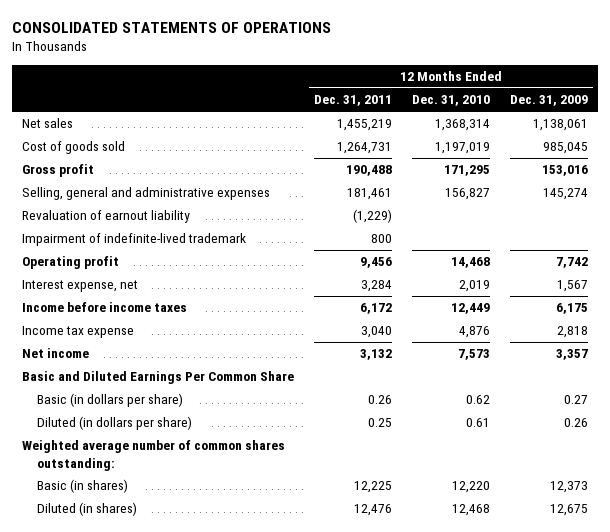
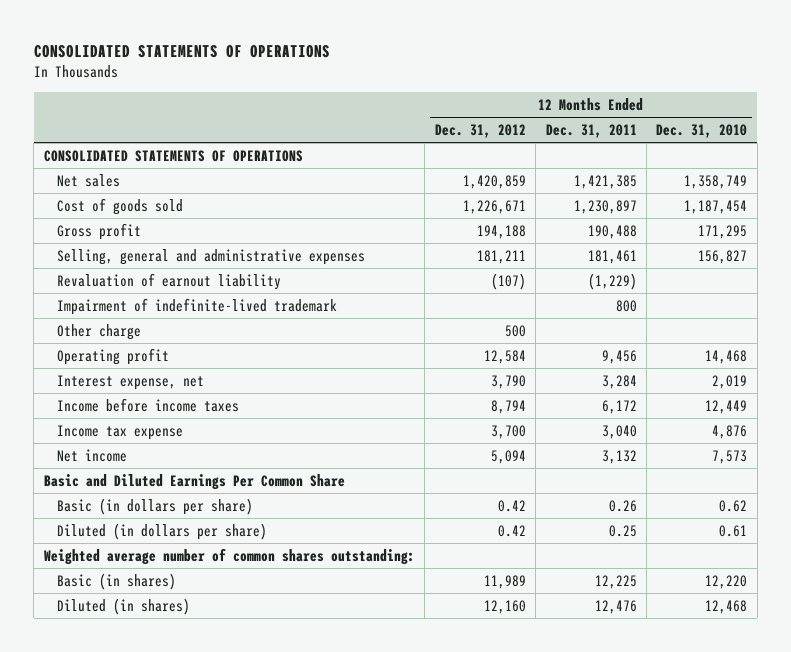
[510,95,589,107] Dec. 31, 2009 -> none
none -> [434,124,526,139] Dec. 31, 2012
none -> [43,149,303,162] CONSOLIDATED STATEMENTS OF OPERATIONS
[336,119,392,132] 1,455,219 -> [573,174,637,189] 1,421,385
[435,119,491,132] 1,368,314 -> [684,174,748,189] 1,358,749
[336,142,392,155] 1,264,731 -> [573,199,637,214] 1,230,897
[435,142,491,155] 1,197,019 -> [684,199,748,214] 1,187,454
none -> [57,323,142,340] Other charge

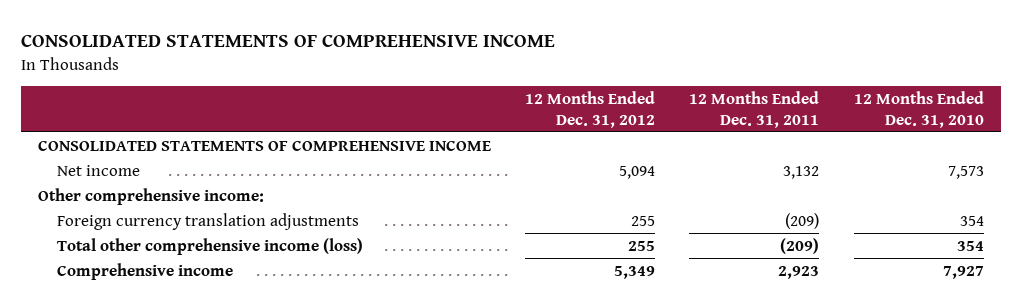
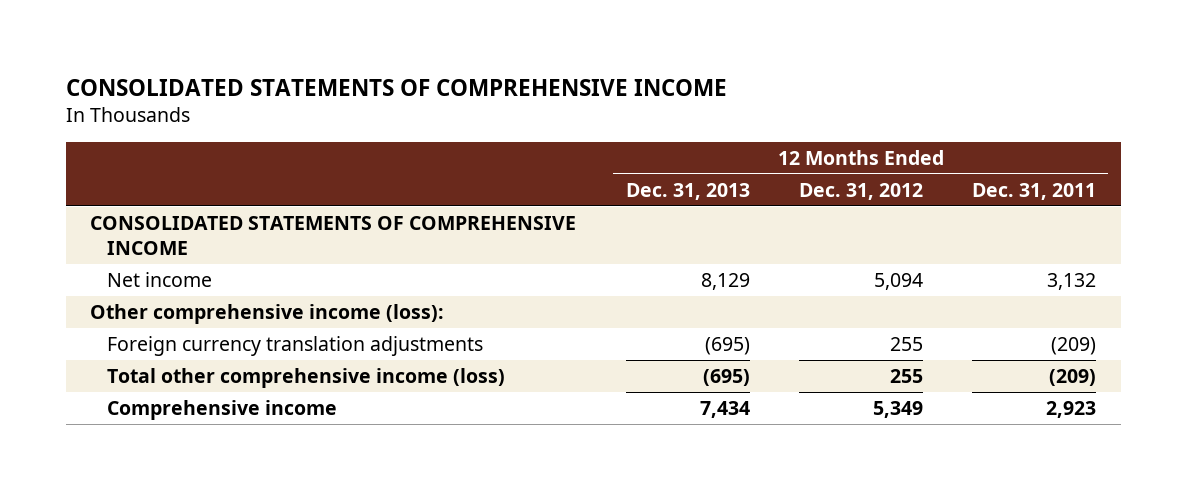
[853,91,984,128] 12 Months Ended Dec. 31, 2010 -> none
none -> [625,182,750,200] Dec. 31, 2013
[37,187,264,205] Other comprehensive income: -> [90,303,445,324] Other comprehensive income (loss):

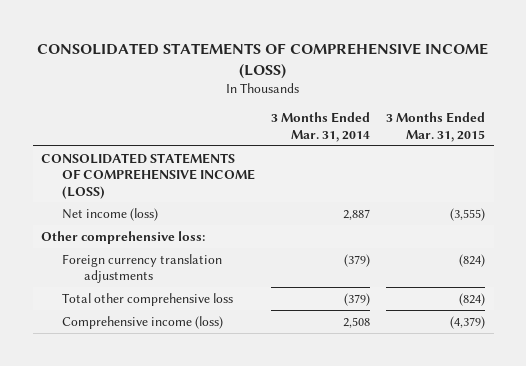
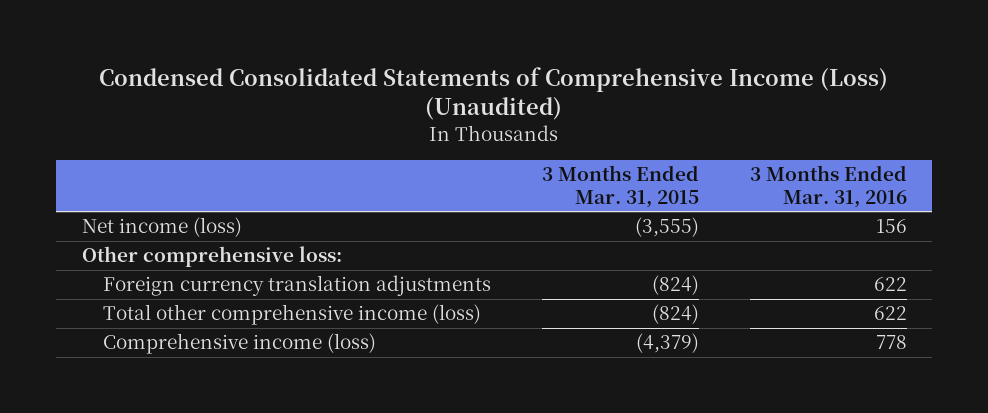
[37,42,489,79] CONSOLIDATED STATEMENTS OF COMPREHENSIVE INCOME (LOSS) -> [99,66,889,121] Condensed Consolidated Statements of Comprehensive Income (Loss) (Unaudited)
[271,112,371,142] 3 Months Ended Mar. 31, 2014 -> none
none -> [749,164,907,208] 3 Months Ended Mar. 31, 2016
[40,152,256,199] CONSOLIDATED STATEMENTS OF COMPREHENSIVE INCOME (LOSS) -> none
[62,292,234,306] Total other comprehensive loss -> [103,304,482,326] Total other comprehensive income (loss)

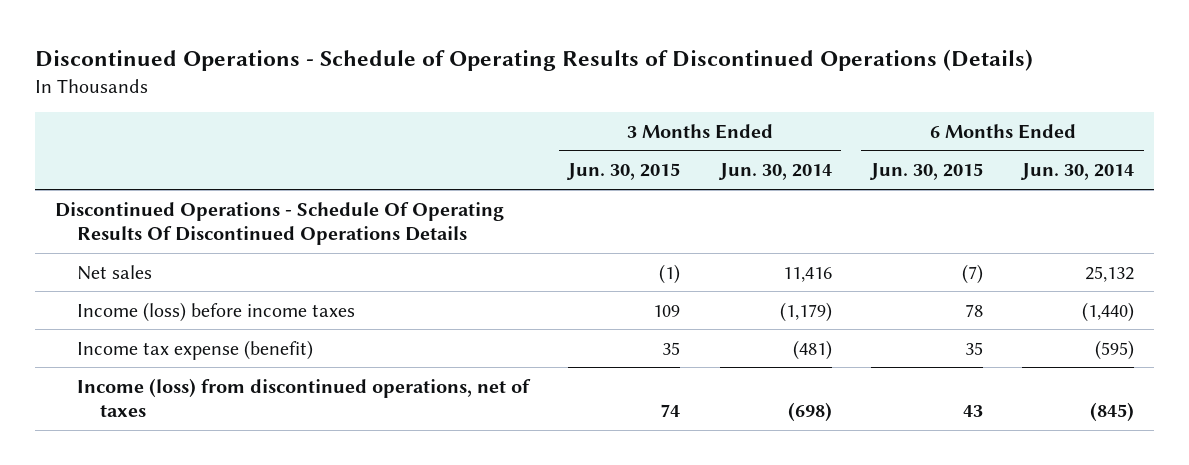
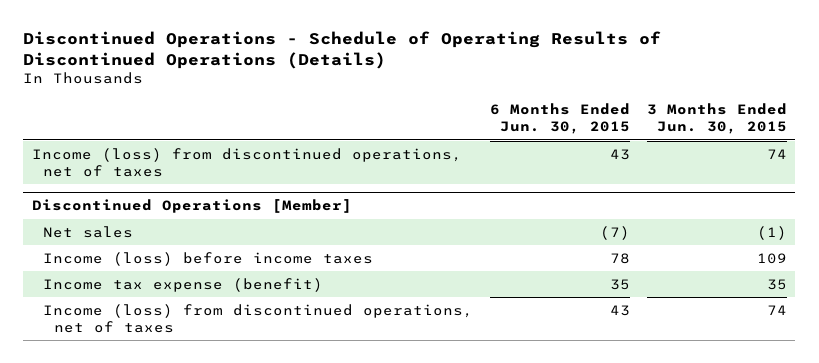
[717,163,832,181] Jun. 30, 2014 -> none
[1020,163,1135,181] Jun. 30, 2014 -> none
[54,201,504,246] Discontinued Operations - Schedule Of Operating Results Of Discontinued Operations Details -> none
none -> [31,147,462,177] Income (loss) from discontinued operations, net of taxes
none -> [31,199,352,214] Discontinued Operations [Member]

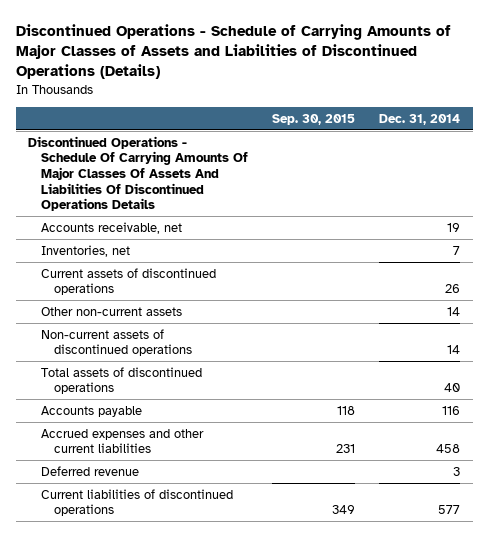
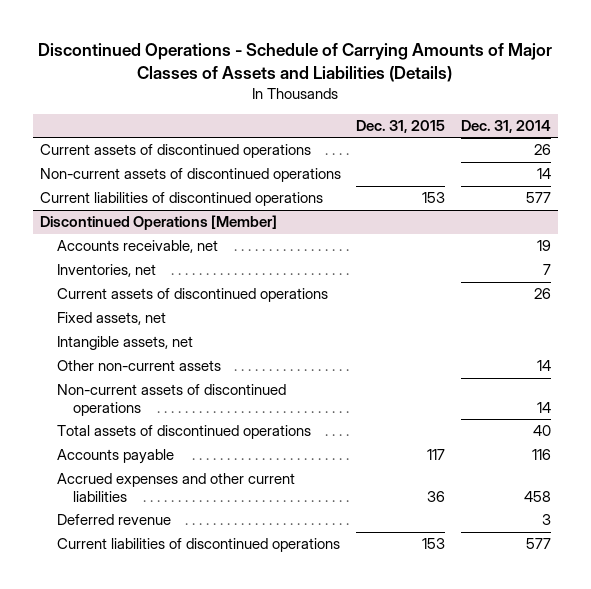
[15,24,451,80] Discontinued Operations - Schedule of Carrying Amounts of Major Classes of Assets and Liabilities of Discontinued Operations (Details) -> [38,42,553,82] Discontinued Operations - Schedule of Carrying Amounts of Major Classes of Assets and Liabilities (Details)
[272,113,356,125] Sep. 30, 2015 -> none
none -> [356,119,446,133] Dec. 31, 2015
[28,135,248,212] Discontinued Operations - Schedule Of Carrying Amounts Of Major Classes Of Assets And Liabilities Of Discontinued Operations Details -> none
none -> [40,144,312,159] Current assets of discontinued operations
none -> [40,168,342,183] Non-current assets of discontinued operations
none -> [40,192,324,207] Current liabilities of discontinued operations
none -> [40,215,278,231] Discontinued Operations [Member]
none -> [56,312,166,326] Fixed assets, net
none -> [56,336,193,351] Intangible assets, net

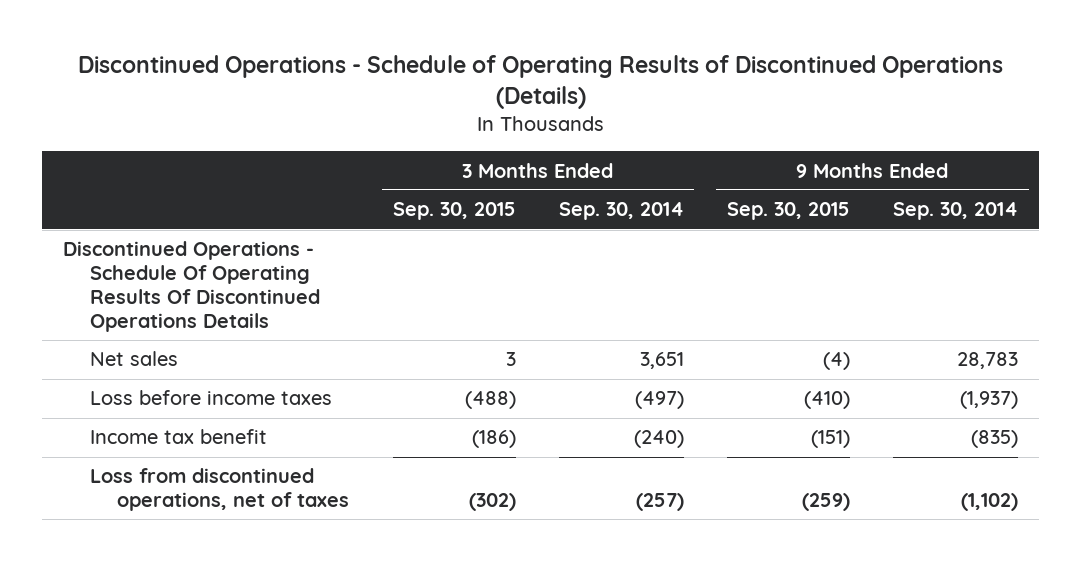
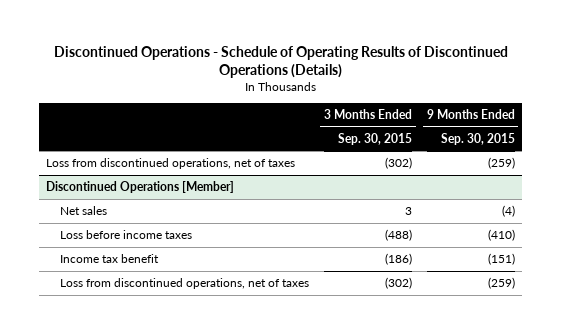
[558,202,684,221] Sep. 30, 2014 -> none
[892,202,1018,221] Sep. 30, 2014 -> none
[63,241,321,332] Discontinued Operations - Schedule Of Operating Results Of Discontinued Operations Details -> none
none -> [46,158,296,170] Loss from discontinued operations, net of taxes
none -> [46,181,235,194] Discontinued Operations [Member]

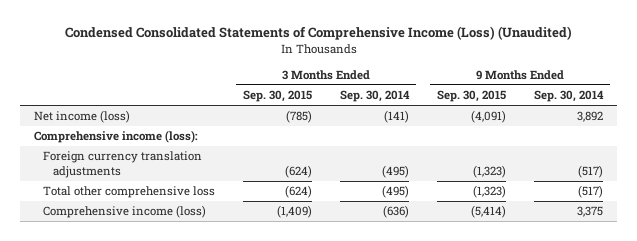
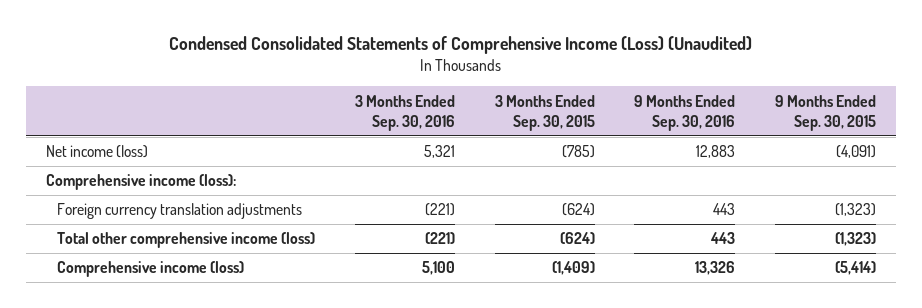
[340,90,411,103] Sep. 30, 2014 -> none
[534,90,605,103] Sep. 30, 2014 -> none
none -> [355,94,456,131] 3 Months Ended Sep. 30, 2016
none -> [634,94,736,131] 9 Months Ended Sep. 30, 2016
[43,186,216,199] Total other comprehensive loss -> [57,232,316,249] Total other comprehensive income (loss)

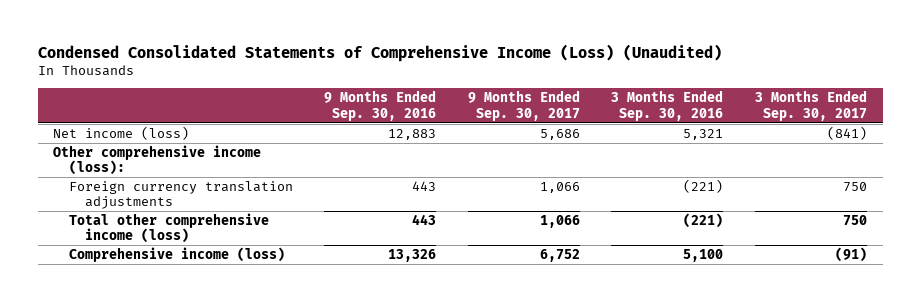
[494,94,595,131] 3 Months Ended Sep. 30, 2015 -> none
[774,94,876,131] 9 Months Ended Sep. 30, 2015 -> none
none -> [467,90,580,121] 9 Months Ended Sep. 30, 2017
none -> [754,90,867,121] 3 Months Ended Sep. 30, 2017
[46,174,237,191] Comprehensive income (loss): -> [53,145,262,176] Other comprehensive income (loss):

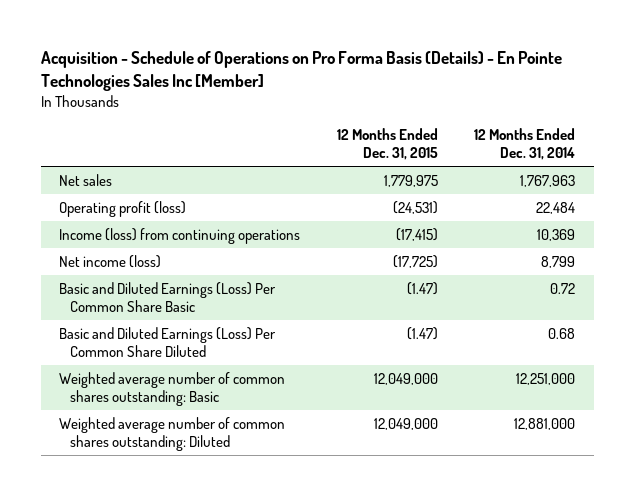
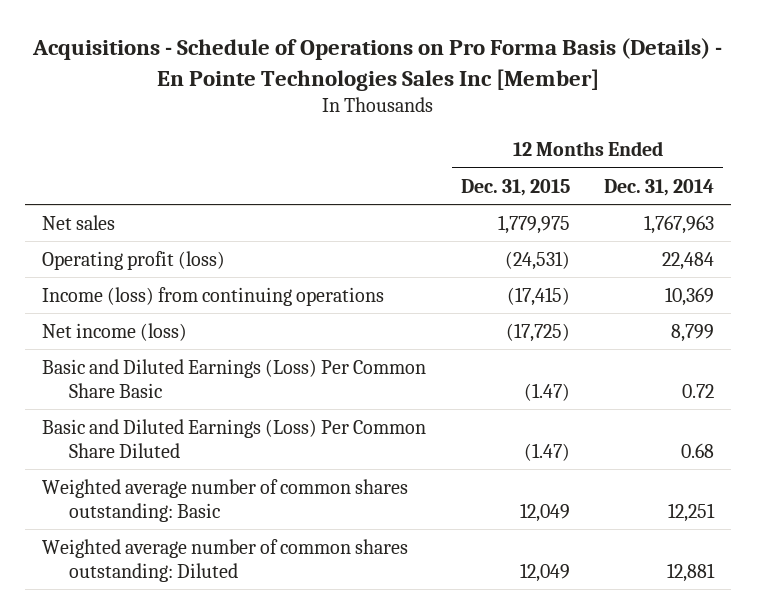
[40,50,562,91] Acquisition - Schedule of Operations on Pro Forma Basis (Details) - En Pointe Technologies Sales Inc [Member] -> [32,38,723,91] Acquisitions - Schedule of Operations on Pro Forma Basis (Details) - En Pointe Technologies Sales Inc [Member]
[373,372,438,385] 12,049,000 -> [519,502,570,522] 12,049
[516,372,576,385] 12,251,000 -> [668,502,716,522] 12,251
[373,417,438,430] 12,049,000 -> [519,562,570,582] 12,049
[514,417,576,430] 12,881,000 -> [667,562,716,582] 12,881

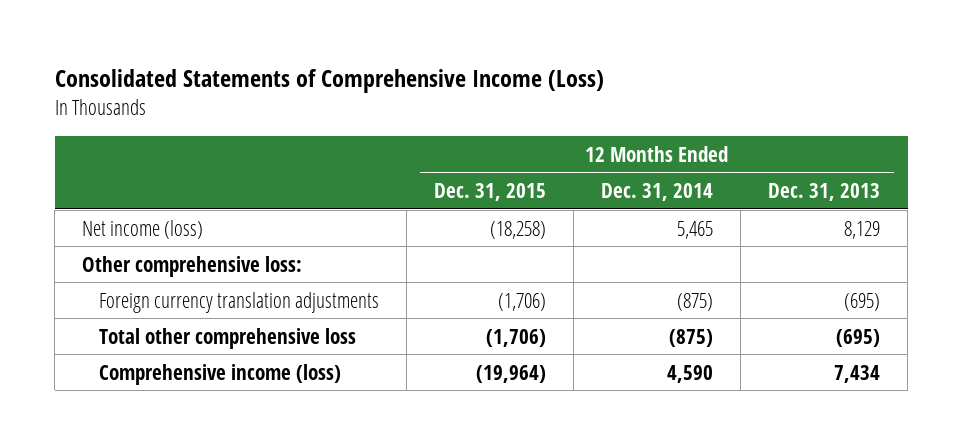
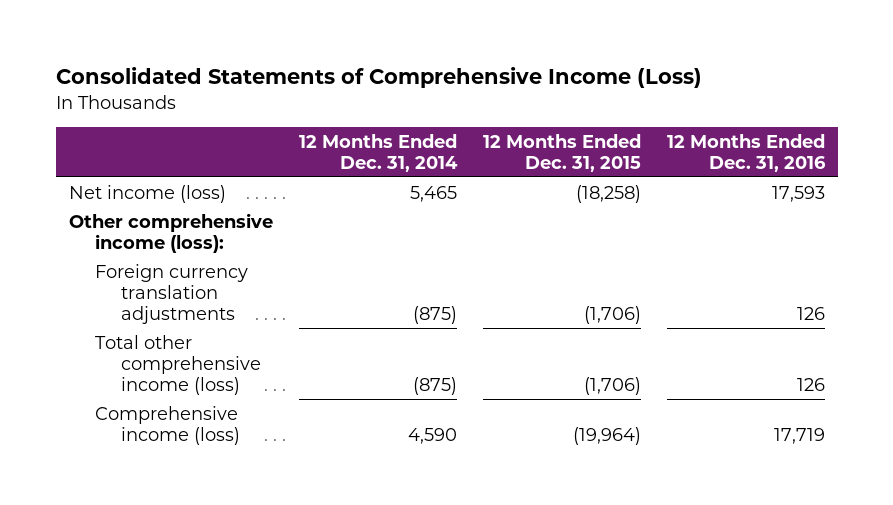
[768,183,881,202] Dec. 31, 2013 -> none
none -> [666,133,826,172] 12 Months Ended Dec. 31, 2016
[82,255,303,277] Other comprehensive loss: -> [68,212,273,253] Other comprehensive income (loss):
[98,327,356,349] Total other comprehensive loss -> [95,334,262,395] Total other comprehensive income (loss)

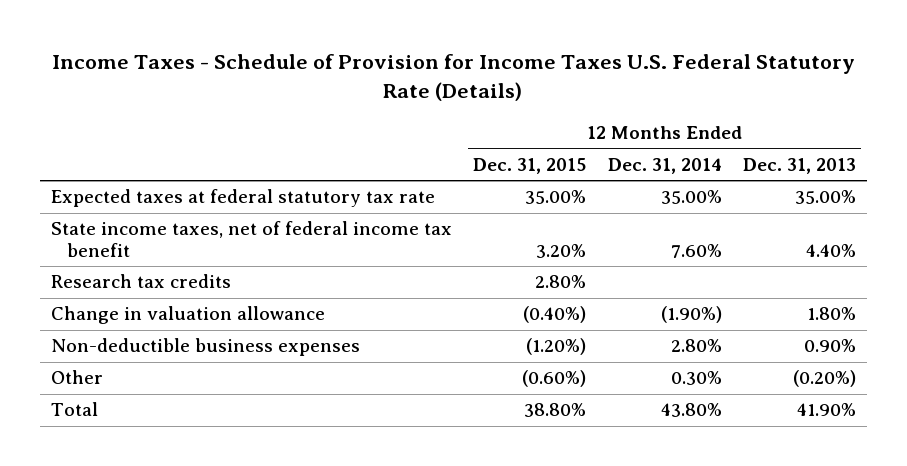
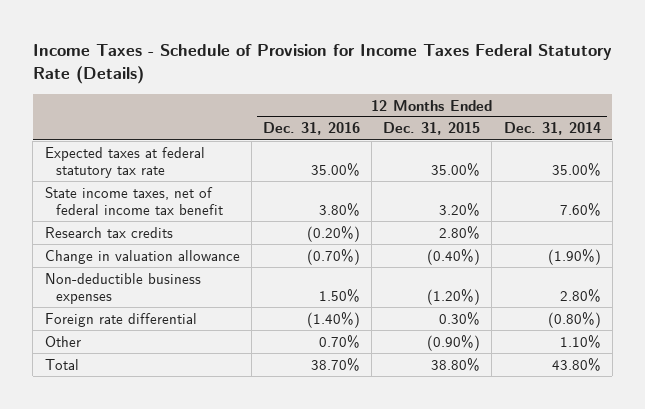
[52,54,856,102] Income Taxes - Schedule of Provision for Income Taxes U.S. Federal Statutory Rate (Details) -> [32,44,612,85] Income Taxes - Schedule of Provision for Income Taxes Federal Statutory Rate (Details)
[742,157,856,174] Dec. 31, 2013 -> none
none -> [262,122,360,136] Dec. 31, 2016
none -> [44,312,197,327] Foreign rate differential
[522,370,587,388] (0.60%) -> [427,334,481,351] (0.90%)
[670,371,722,386] 0.30% -> [559,334,601,348] 1.10%

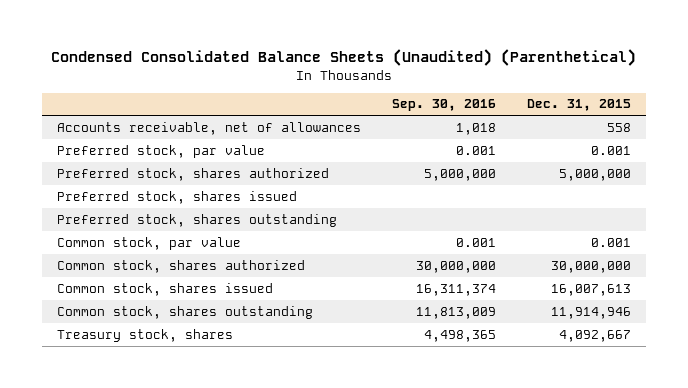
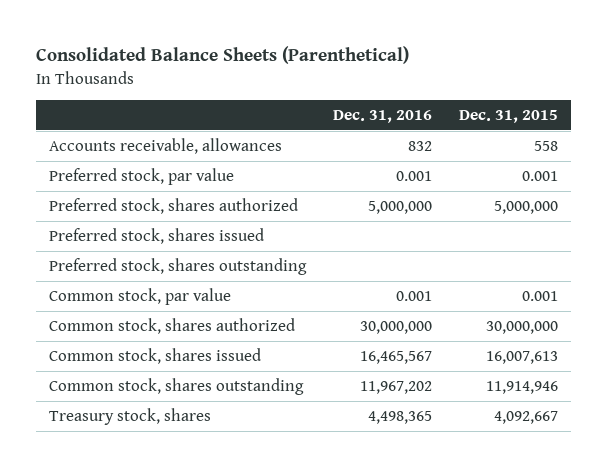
[50,48,636,66] Condensed Consolidated Balance Sheets (Unaudited) (Parenthetical) -> [35,46,409,65] Consolidated Balance Sheets (Parenthetical)
[391,99,496,112] Sep. 30, 2016 -> none
none -> [332,110,432,124] Dec. 31, 2016
[57,121,362,135] Accounts receivable, net of allowances -> [49,138,283,155] Accounts receivable, allowances

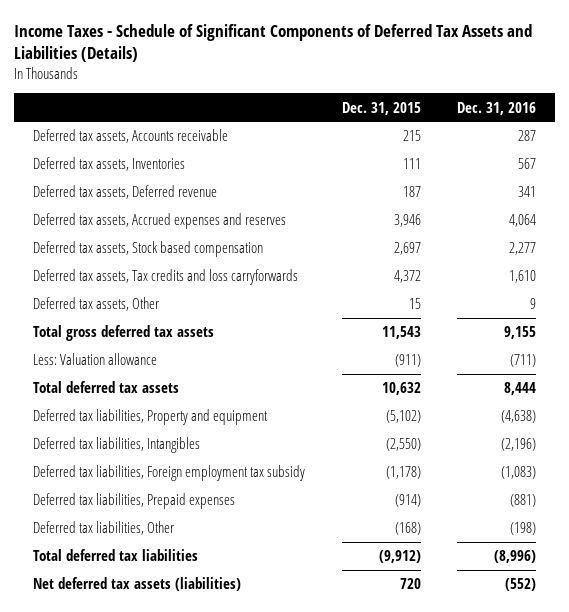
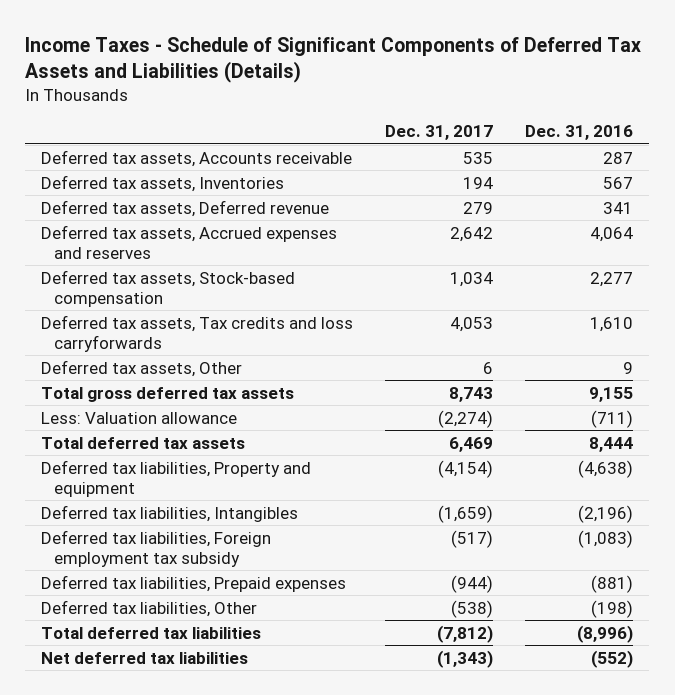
[341,101,421,115] Dec. 31, 2015 -> none
none -> [385,124,494,140] Dec. 31, 2017
[32,241,263,258] Deferred tax assets, Stock based compensation -> [41,269,296,307] Deferred tax assets, Stock-based compensation
[32,577,241,592] Net deferred tax assets (liabilities) -> [41,651,249,664] Net deferred tax liabilities

